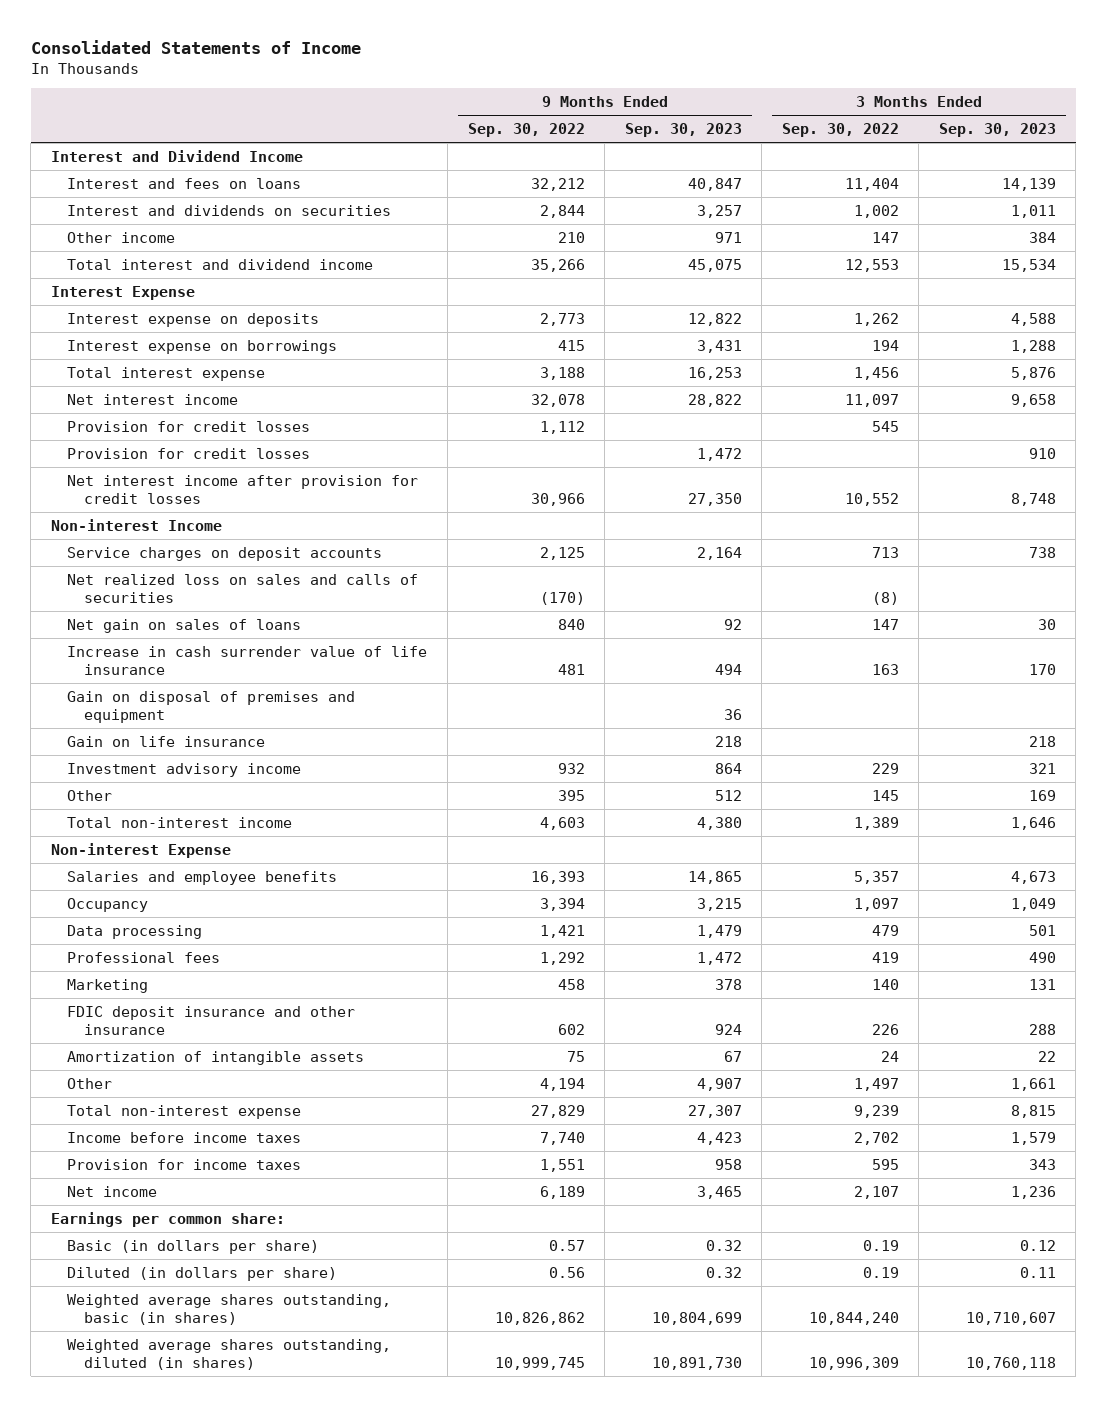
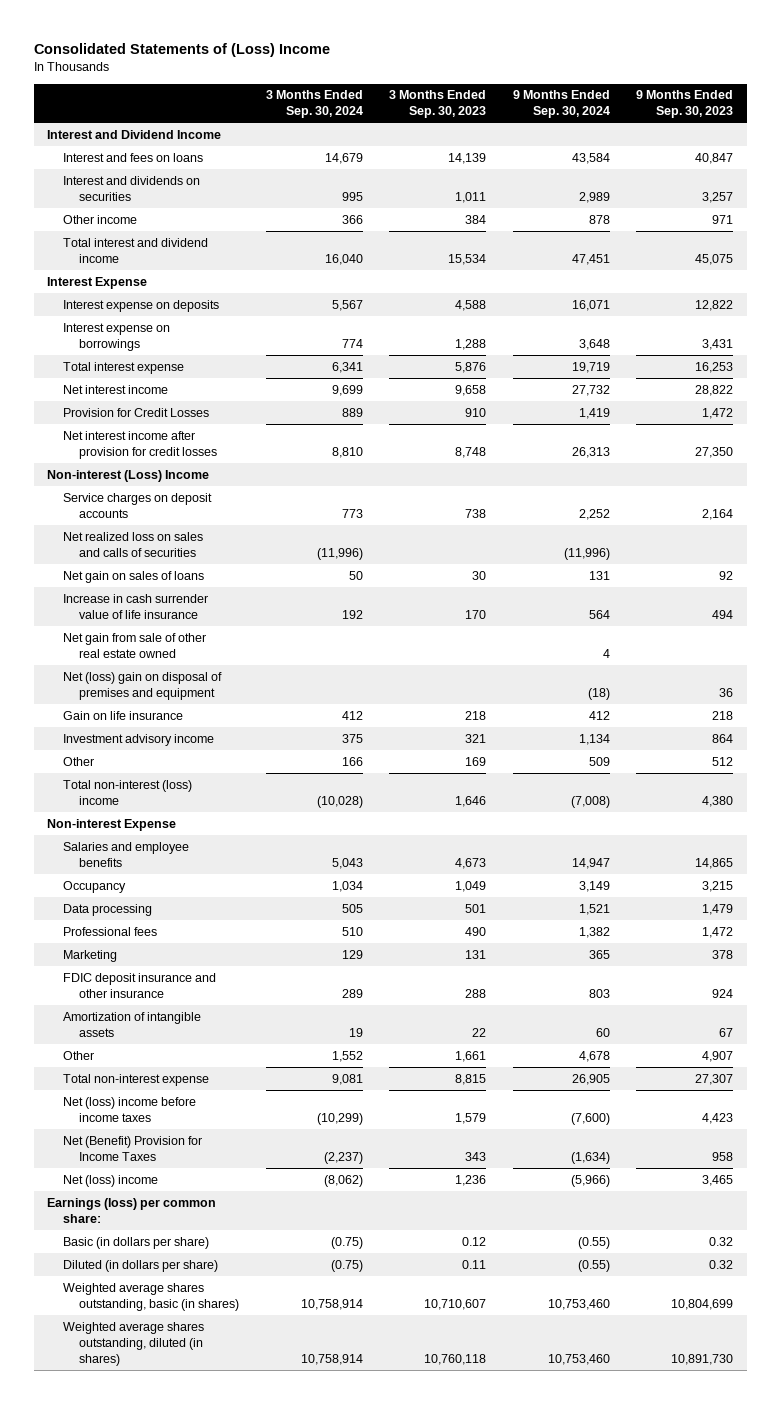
[30,39,361,54] Consolidated Statements of Income -> [34,42,331,57] Consolidated Statements of (Loss) Income
[467,123,585,138] Sep. 30, 2022 -> none
[781,123,899,138] Sep. 30, 2022 -> none
none -> [265,90,363,119] 3 Months Ended Sep. 30, 2024
none -> [512,90,610,119] 9 Months Ended Sep. 30, 2024
[67,420,311,432] Provision for credit losses -> none
[67,447,311,459] Provision for credit losses -> [63,407,210,417] Provision for Credit Losses
[51,518,223,531] Non-interest Income -> [47,469,210,482] Non-interest (Loss) Income
none -> [63,632,207,658] Net gain from sale of other real estate owned
[67,690,356,723] Gain on disposal of premises and equipment -> [63,671,223,700] Net (loss) gain on disposal of premises and equipment
[67,816,293,828] Total non-interest income -> [63,779,193,805] Total non-interest (loss) income
[67,1131,302,1143] Income before income taxes -> [63,1096,197,1122] Net (loss) income before income taxes
[67,1158,302,1170] Provision for income taxes -> [63,1135,203,1161] Net (Benefit) Provision for Income Taxes
[67,1185,158,1197] Net income -> [63,1174,159,1187] Net (loss) income
[51,1211,286,1227] Earnings per common share: -> [47,1197,217,1223] Earnings (loss) per common share:

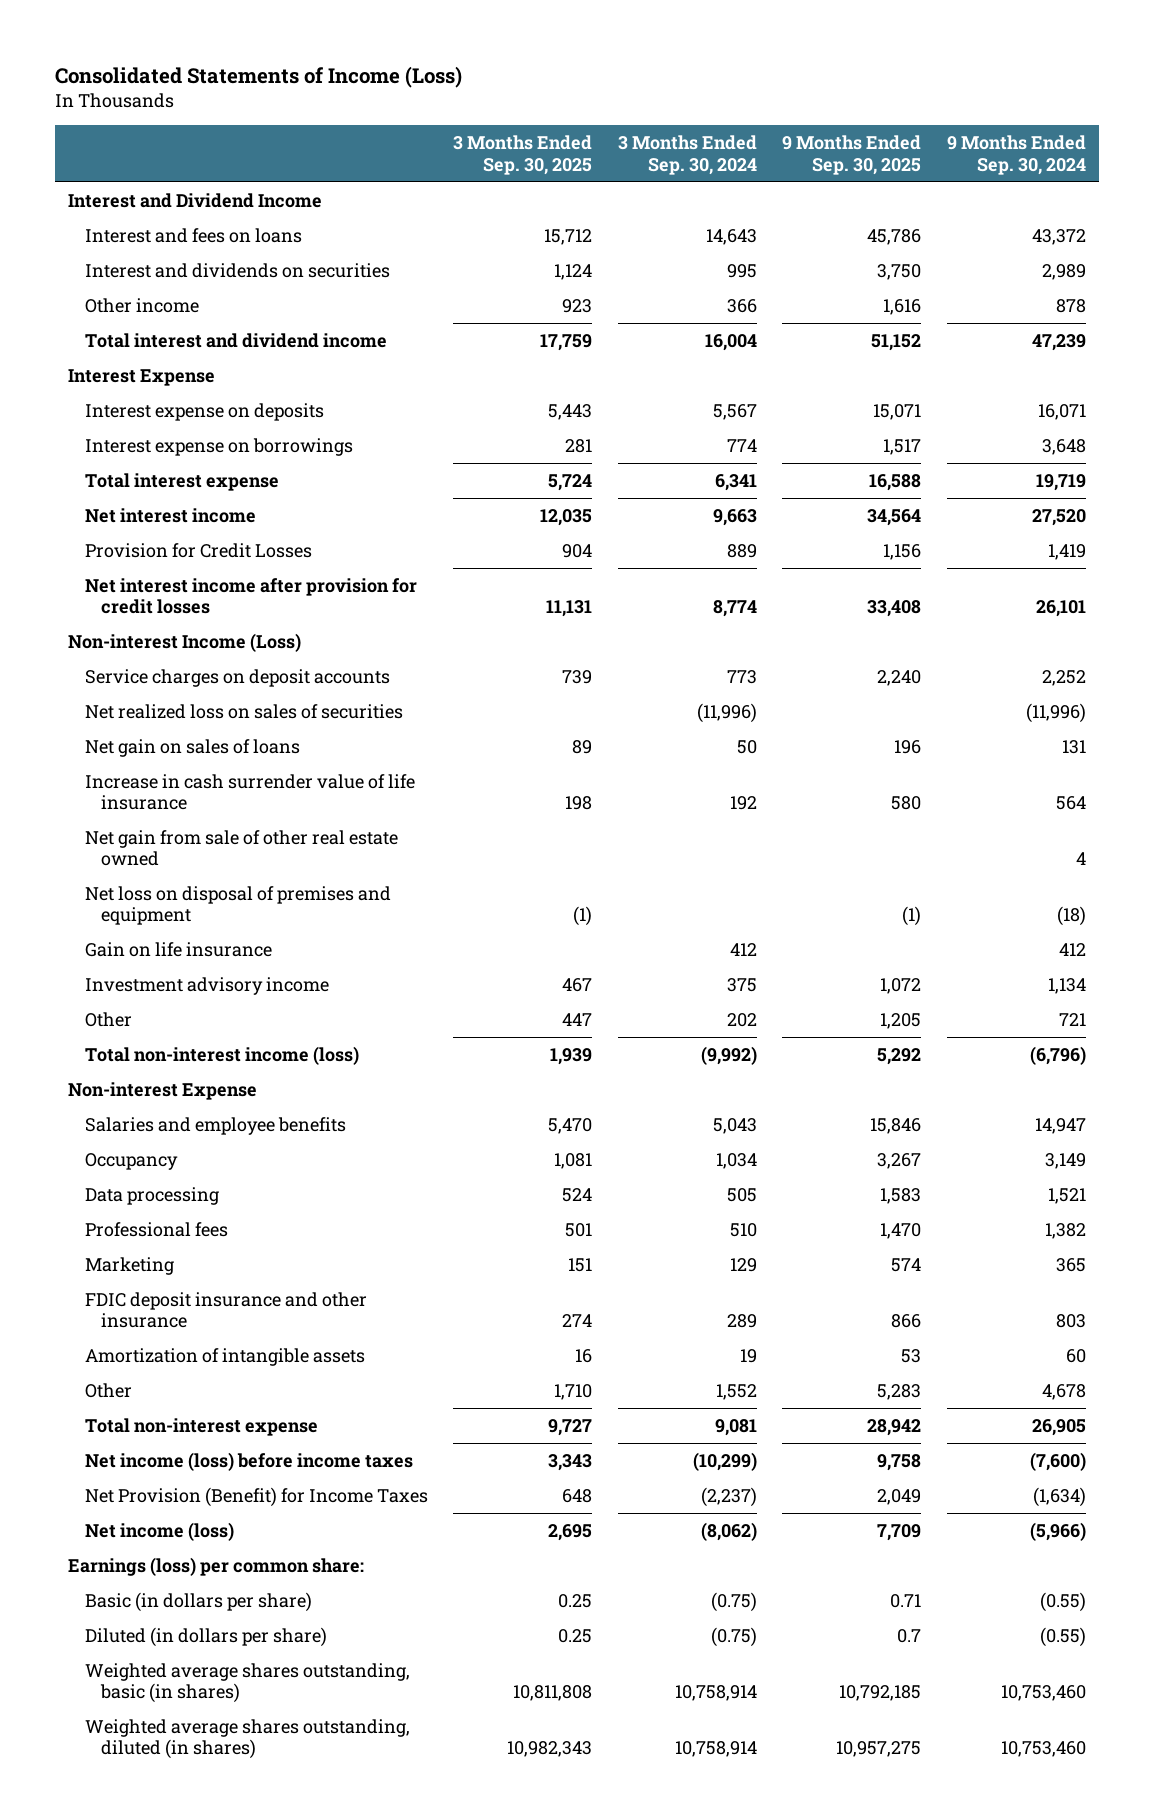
[34,42,331,57] Consolidated Statements of (Loss) Income -> [55,66,463,89] Consolidated Statements of Income (Loss)
[389,90,487,119] 3 Months Ended Sep. 30, 2023 -> none
[636,90,734,119] 9 Months Ended Sep. 30, 2023 -> none
none -> [453,135,593,175] 3 Months Ended Sep. 30, 2025
none -> [782,135,922,175] 9 Months Ended Sep. 30, 2025
[324,152,363,164] 14,679 -> [705,229,757,246] 14,643
[571,152,610,164] 43,584 -> [1031,229,1086,246] 43,372
[324,253,363,265] 16,040 -> [704,334,757,352] 16,004
[571,253,610,265] 47,451 -> [1031,334,1086,352] 47,239
[331,384,363,396] 9,699 -> [712,509,757,527] 9,663
[571,384,610,396] 27,732 -> [1031,509,1086,527] 27,520
[331,446,363,458] 8,810 -> [712,600,757,618] 8,774
[571,446,610,458] 26,313 -> [1035,600,1086,618] 26,101
[47,469,210,482] Non-interest (Loss) Income -> [67,633,301,653] Non-interest Income (Loss)
[63,531,204,557] Net realized loss on sales and calls of securities -> [84,704,403,720] Net realized loss on sales of securities
[63,671,223,700] Net (loss) gain on disposal of premises and equipment -> [84,886,391,926] Net loss on disposal of premises and equipment
[341,756,363,766] 166 -> [726,1013,757,1028] 202
[588,756,610,766] 509 -> [1058,1013,1086,1027] 721
[63,779,193,805] Total non-interest (loss) income -> [84,1046,359,1066] Total non-interest income (loss)
[316,795,363,808] (10,028) -> [700,1046,757,1066] (9,992)
[570,795,610,808] (7,008) -> [1029,1046,1086,1066] (6,796)
[63,1096,197,1122] Net (loss) income before income taxes -> [84,1452,413,1472] Net income (loss) before income taxes
[63,1135,203,1161] Net (Benefit) Provision for Income Taxes -> [84,1487,428,1508] Net Provision (Benefit) for Income Taxes
[63,1174,159,1187] Net (loss) income -> [84,1522,234,1542] Net income (loss)

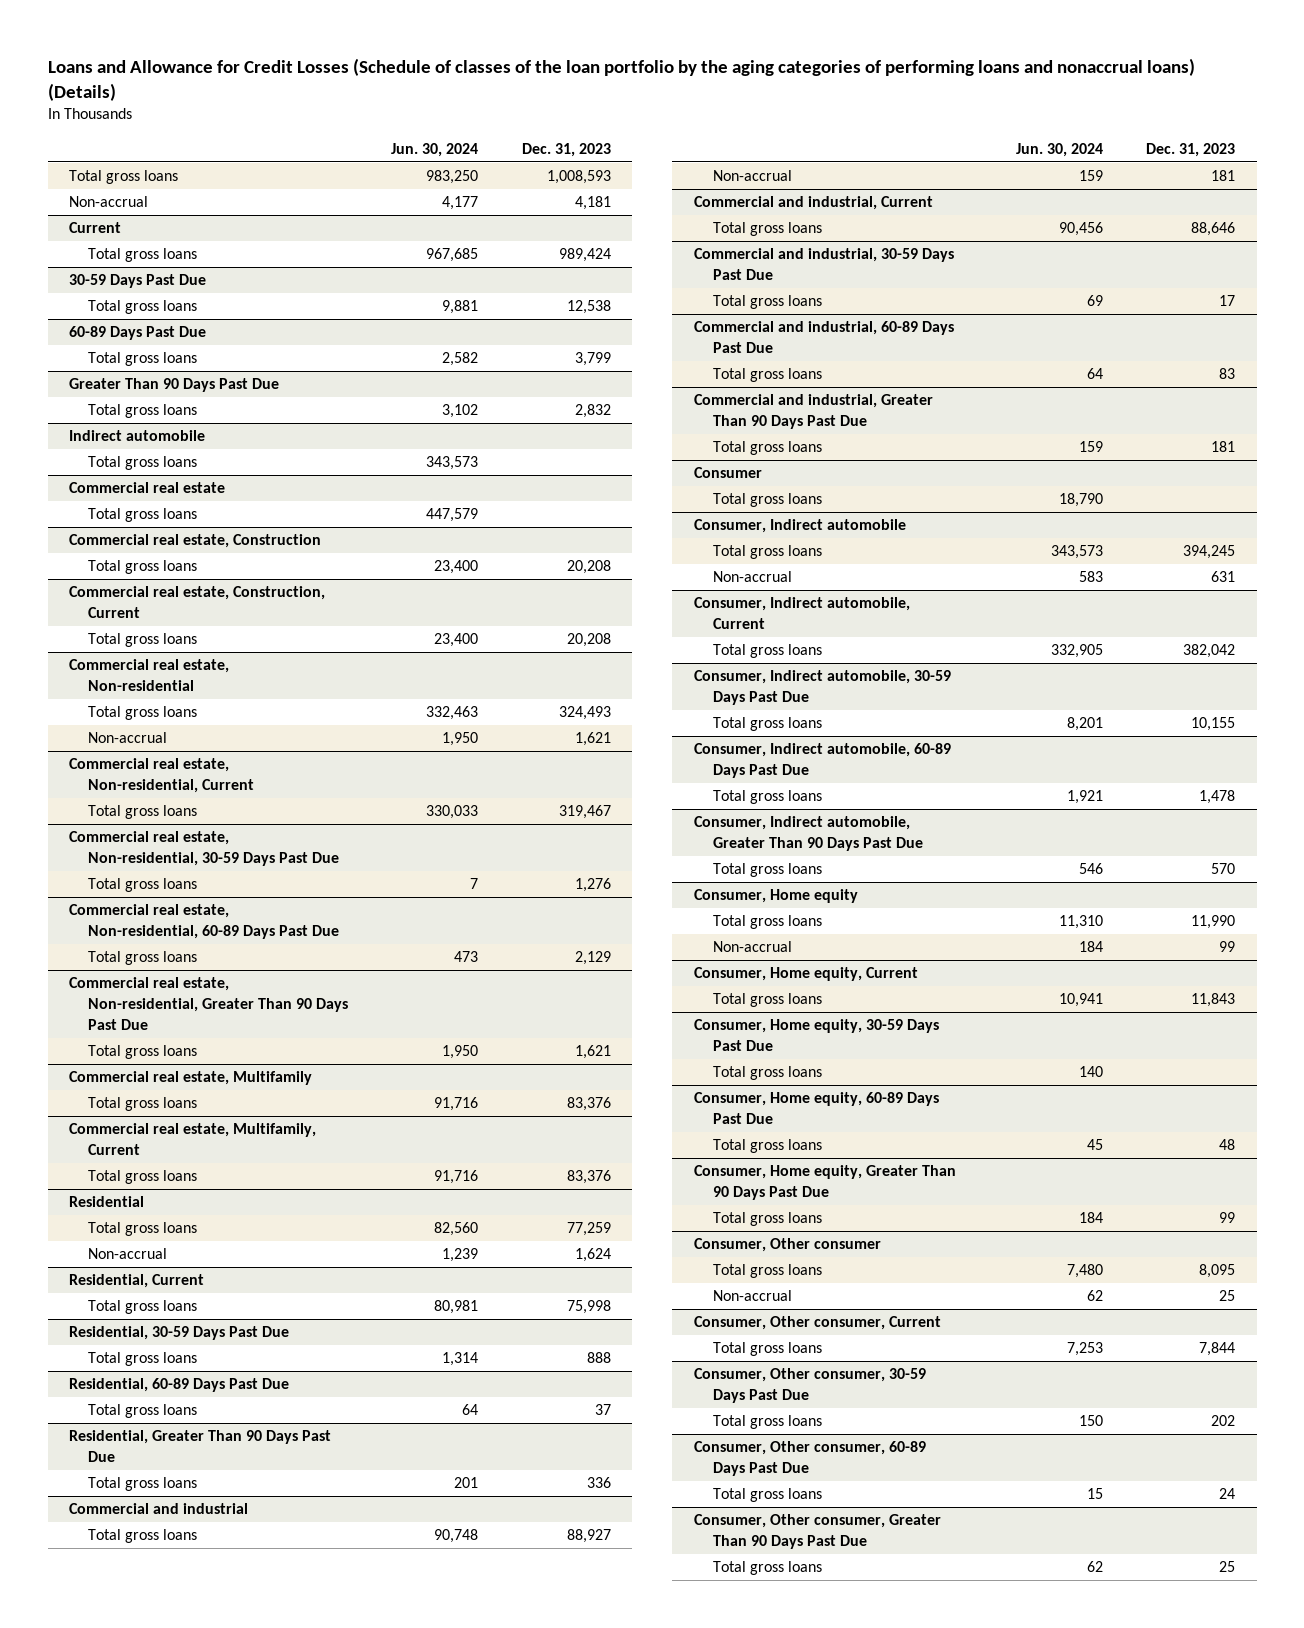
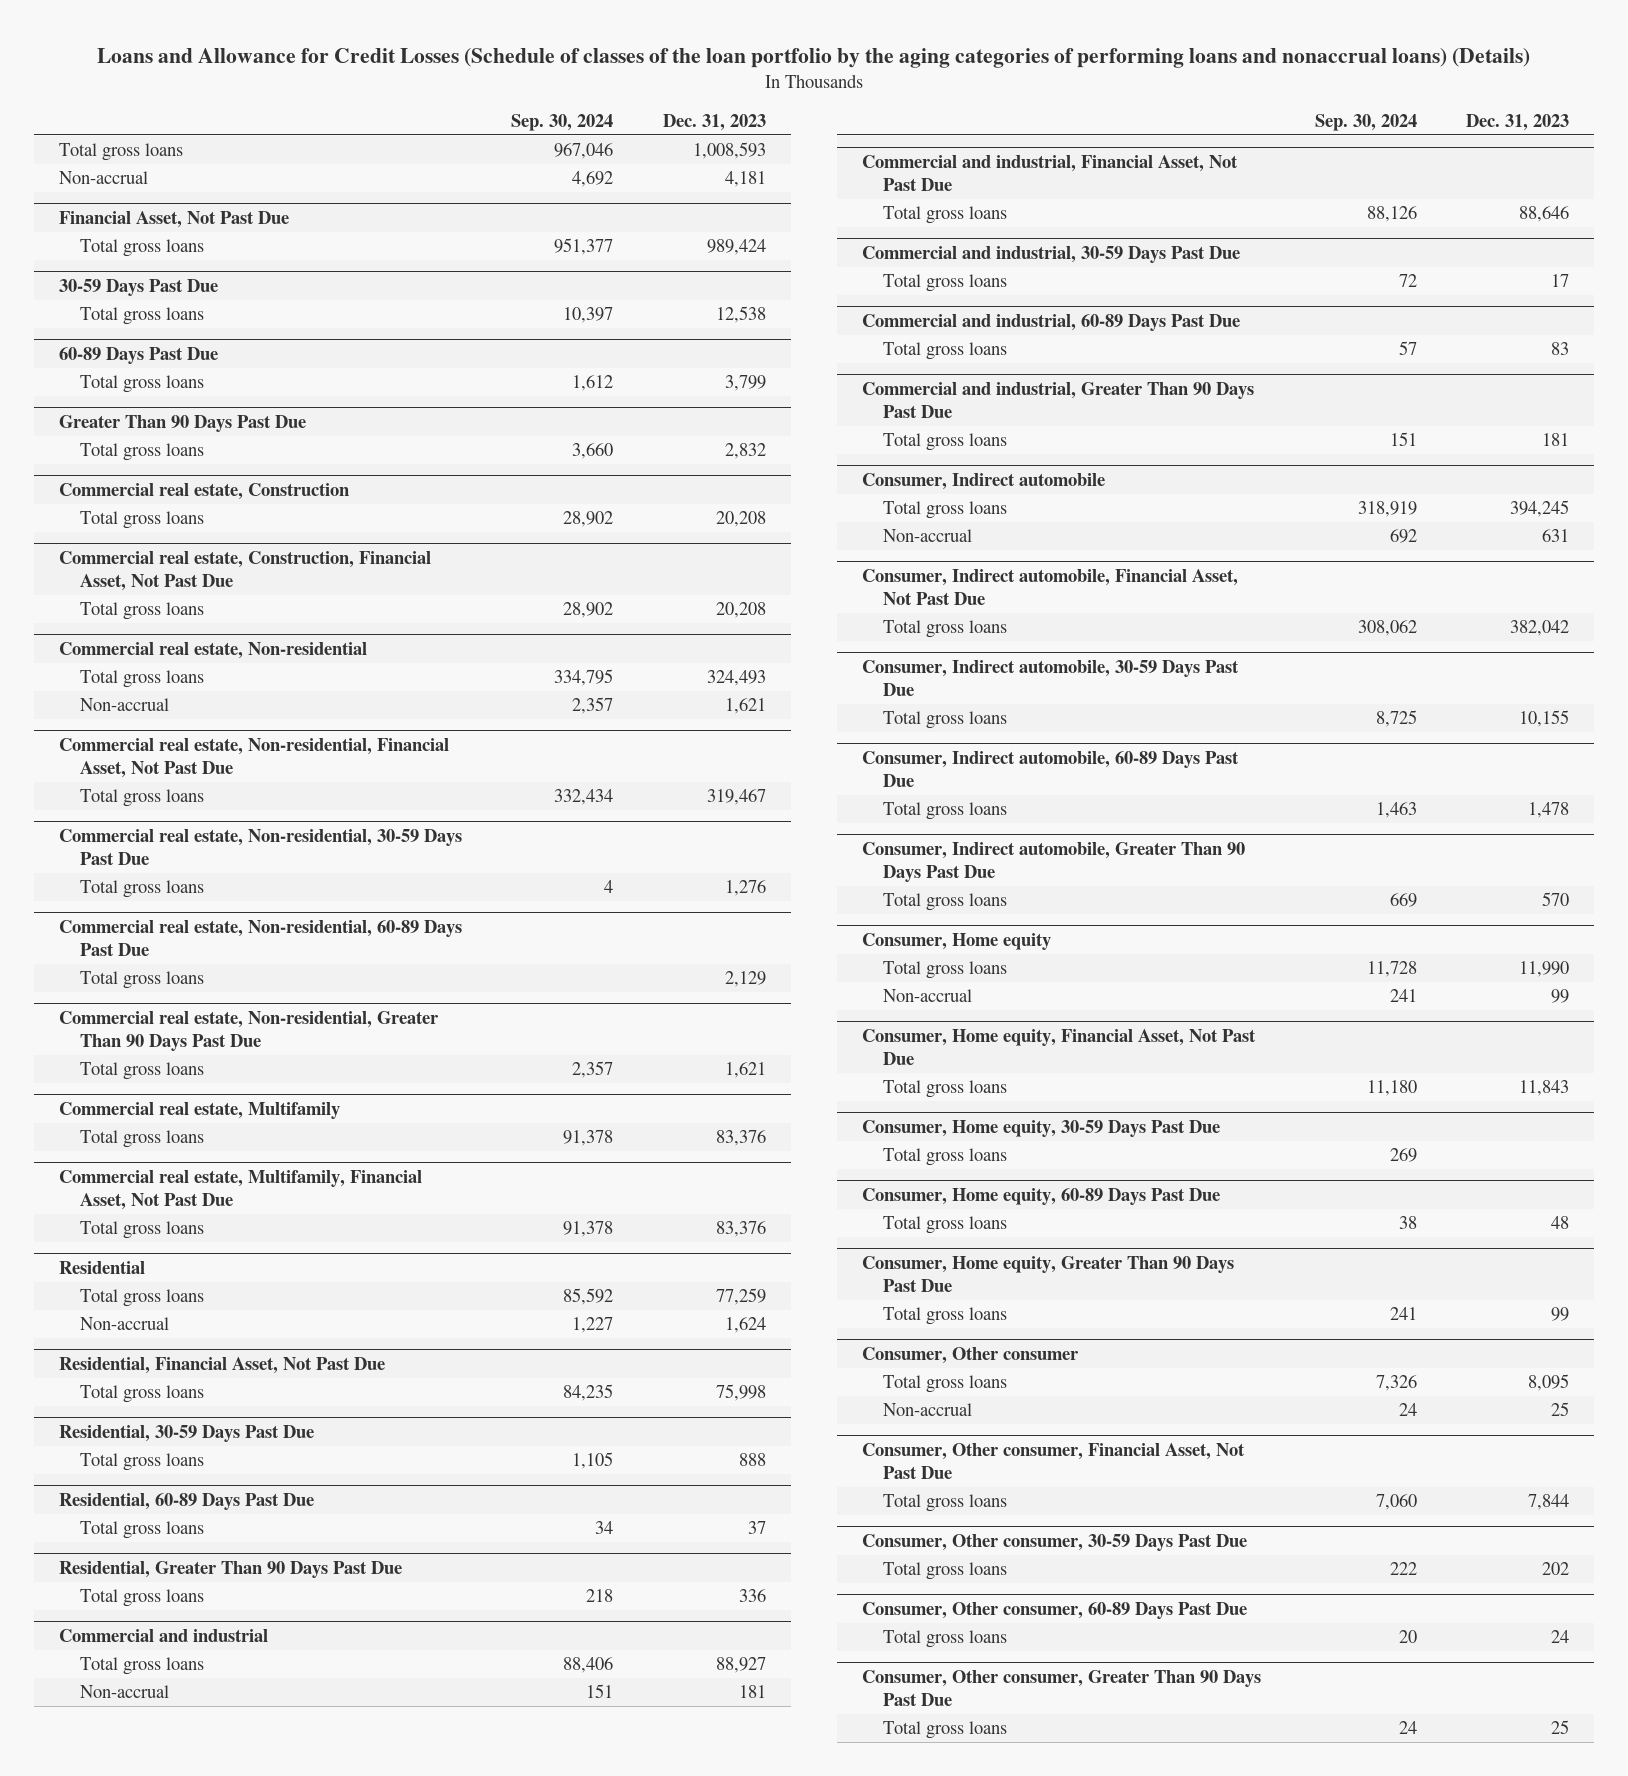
[391,142,479,157] Jun. 30, 2024 -> none
none -> [511,113,614,131] Sep. 30, 2024
[69,222,122,234] Current -> [58,210,289,228] Financial Asset, Not Past Due
[69,430,206,442] Indirect automobile -> none
[88,456,198,471] Total gross loans -> none
[69,482,226,494] Commercial real estate -> none
[88,508,198,523] Total gross loans -> none
[69,586,326,619] Commercial real estate, Construction, Current -> none
none -> [58,550,431,592] Commercial real estate, Construction, Financial Asset, Not Past Due
[69,758,255,794] Commercial real estate, Non-residential, Current -> none
none -> [58,737,449,779] Commercial real estate, Non-residential, Financial Asset, Not Past Due
[69,1123,317,1156] Commercial real estate, Multifamily, Current -> none
none -> [58,1169,422,1211] Commercial real estate, Multifamily, Financial Asset, Not Past Due
[69,1274,205,1289] Residential, Current -> none
none -> [58,1356,385,1374] Residential, Financial Asset, Not Past Due
[693,196,933,211] Commercial and industrial, Current -> none
none -> [862,154,1239,192] Commercial and industrial, Financial Asset, Not Past Due
[693,467,762,479] Consumer -> none
[713,493,823,508] Total gross loans -> none
[693,597,910,630] Consumer, Indirect automobile, Current -> none
none -> [862,568,1239,606] Consumer, Indirect automobile, Financial Asset, Not Past Due
[693,967,918,982] Consumer, Home equity, Current -> none
none -> [862,1028,1257,1066] Consumer, Home equity, Financial Asset, Not Past Due
[693,1316,941,1331] Consumer, Other consumer, Current -> none
none -> [862,1442,1246,1480] Consumer, Other consumer, Financial Asset, Not Past Due

